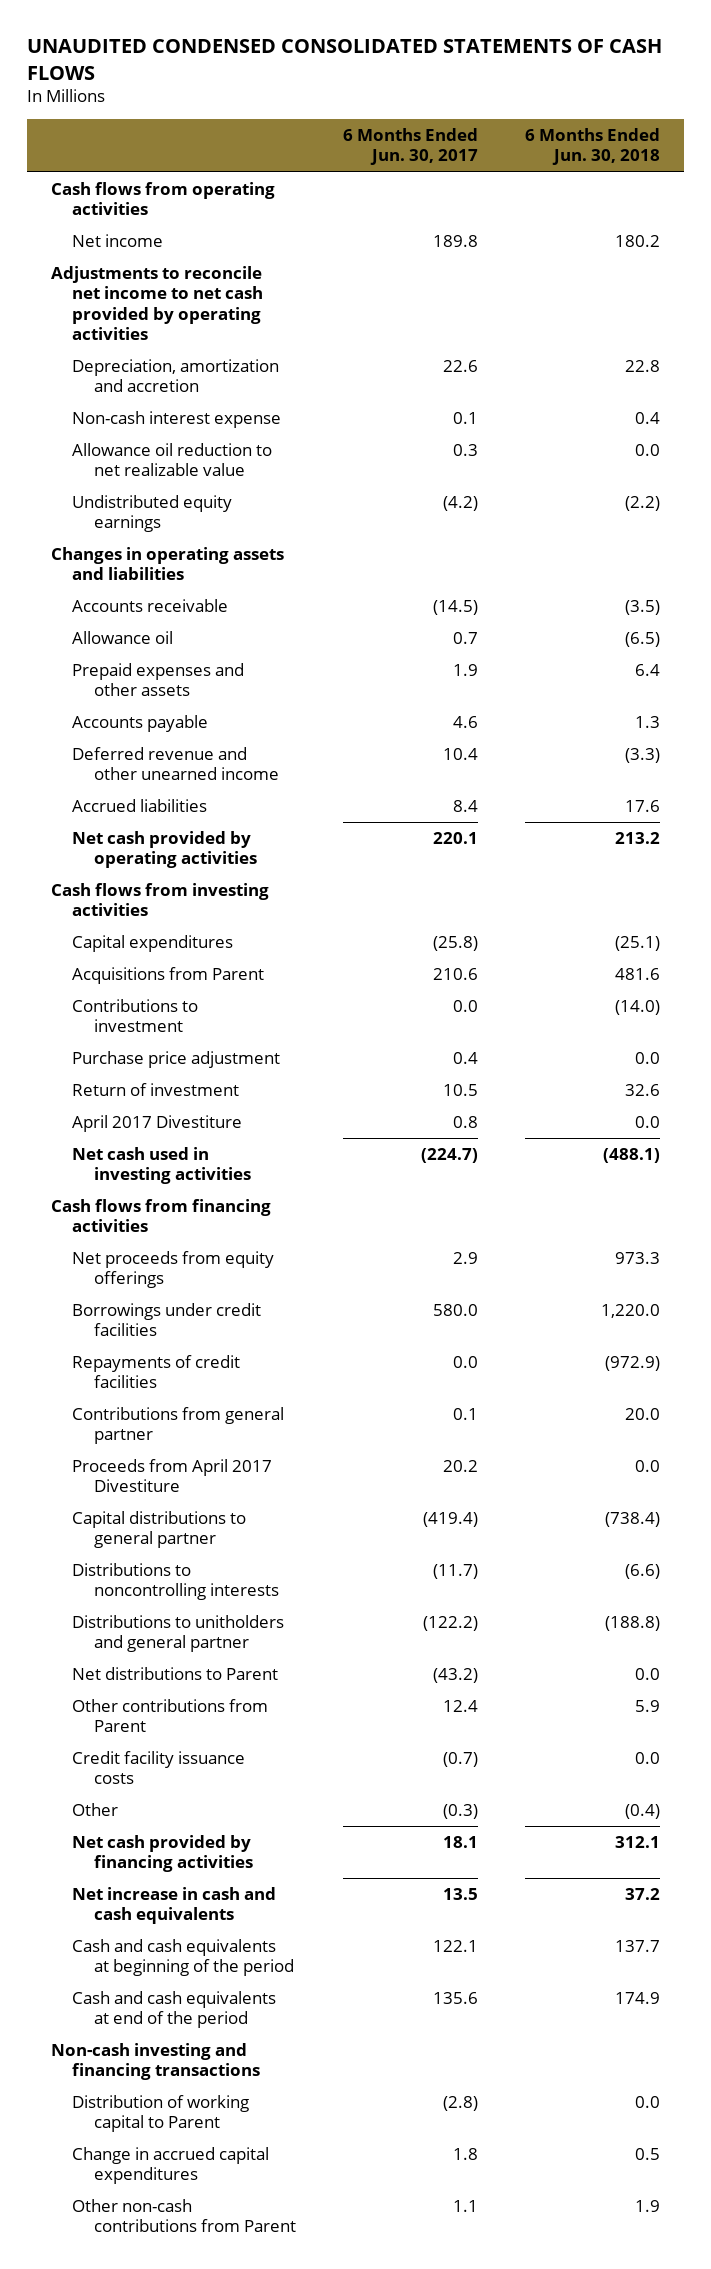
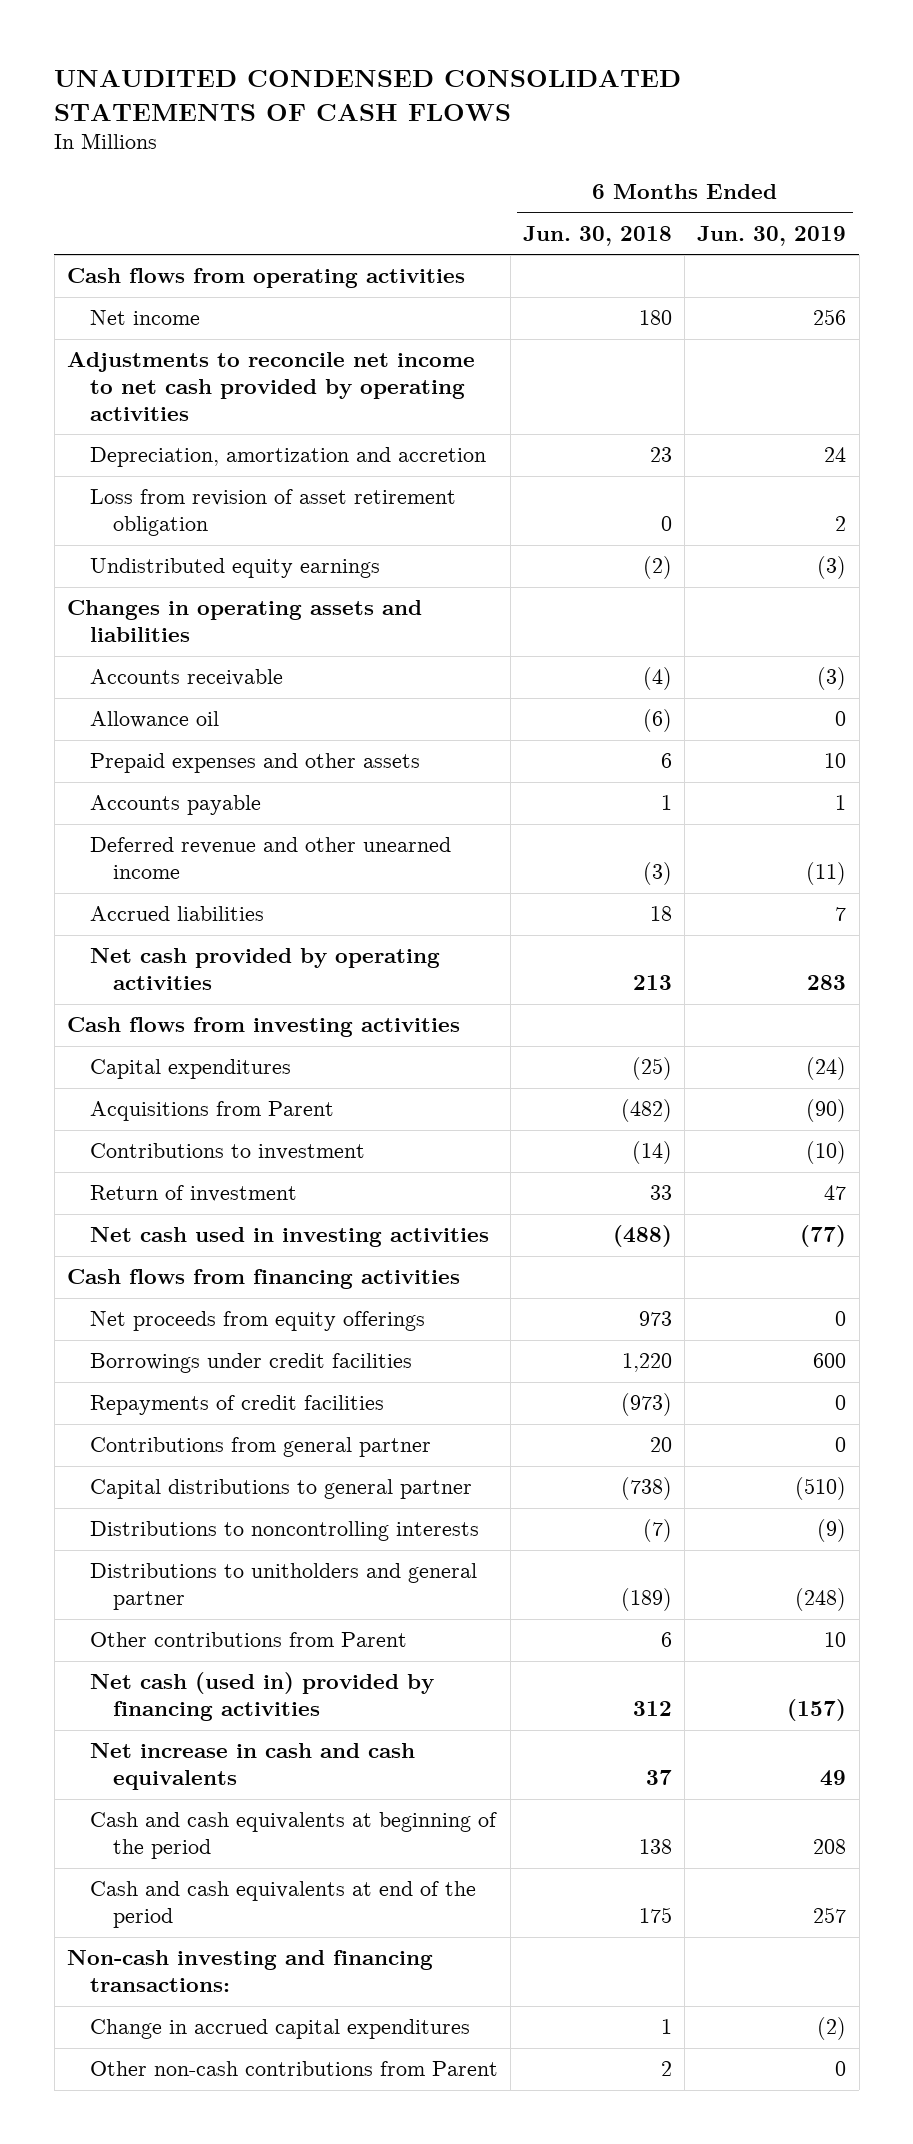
[343,128,479,166] 6 Months Ended Jun. 30, 2017 -> none
none -> [697,225,847,246] Jun. 30, 2019
[615,235,661,248] 180.2 -> [639,310,673,326] 180
[72,411,282,429] Non-cash interest expense -> none
[72,443,273,477] Allowance oil reduction to net realizable value -> none
[625,360,661,373] 22.8 -> [650,447,673,463] 23
none -> [90,489,457,537] Loss from revision of asset retirement obligation
[625,496,661,512] (2.2) -> [643,556,673,580] (2)
[625,600,661,616] (3.5) -> [643,667,673,691] (4)
[625,632,661,648] (6.5) -> [643,709,673,733] (6)
[635,664,661,677] 6.4 -> [661,753,673,769] 6
[635,716,661,729] 1.3 -> [661,795,673,811] 1
[625,748,661,764] (3.3) -> [643,862,673,886] (3)
[625,800,661,813] 17.6 -> [650,906,673,922] 18
[615,832,661,845] 213.2 -> [633,975,673,991] 213
[72,1051,281,1069] Purchase price adjustment -> none
[72,1115,243,1133] April 2017 Divestiture -> none
[615,936,661,952] (25.1) -> [632,1057,673,1081] (25)
[615,968,661,981] 481.6 -> [621,1099,673,1123] (482)
[615,1000,661,1016] (14.0) -> [632,1141,673,1165] (14)
[625,1084,661,1097] 32.6 -> [650,1185,673,1201] 33
[603,1148,661,1164] (488.1) -> [613,1225,673,1248] (488)
[72,1459,273,1493] Proceeds from April 2017 Divestiture -> none
[72,1667,279,1681] Net distributions to Parent -> none
[72,1751,246,1785] Credit facility issuance costs -> none
[72,1803,119,1817] Other -> none
[72,2095,250,2133] Distribution of working capital to Parent -> none
[615,1252,661,1265] 973.3 -> [639,1311,673,1327] 973
[601,1304,661,1319] 1,220.0 -> [622,1353,673,1373] 1,220
[605,1356,661,1372] (972.9) -> [621,1393,673,1417] (973)
[625,1408,661,1421] 20.0 -> [650,1437,673,1453] 20
[605,1512,661,1528] (738.4) -> [621,1477,673,1501] (738)
[625,1564,661,1580] (6.6) -> [643,1519,673,1543] (7)
[605,1616,661,1632] (188.8) -> [621,1588,673,1612] (189)
[635,1700,661,1713] 5.9 -> [661,1632,673,1648] 6
[72,1835,253,1873] Net cash provided by financing activities -> [90,1672,435,1722] Net cash (used in) provided by financing activities
[615,1836,661,1849] 312.1 -> [633,1701,673,1717] 312
[625,1888,661,1901] 37.2 -> [646,1770,673,1786] 37
[615,1940,661,1953] 137.7 -> [639,1839,673,1855] 138
[615,1992,661,2005] 174.9 -> [639,1907,673,1924] 175
[50,2043,261,2081] Non-cash investing and financing transactions -> [66,1950,433,1993] Non-cash investing and financing transactions:
[635,2148,661,2161] 0.5 -> [661,2019,673,2035] 1
[635,2200,661,2213] 1.9 -> [661,2061,673,2077] 2

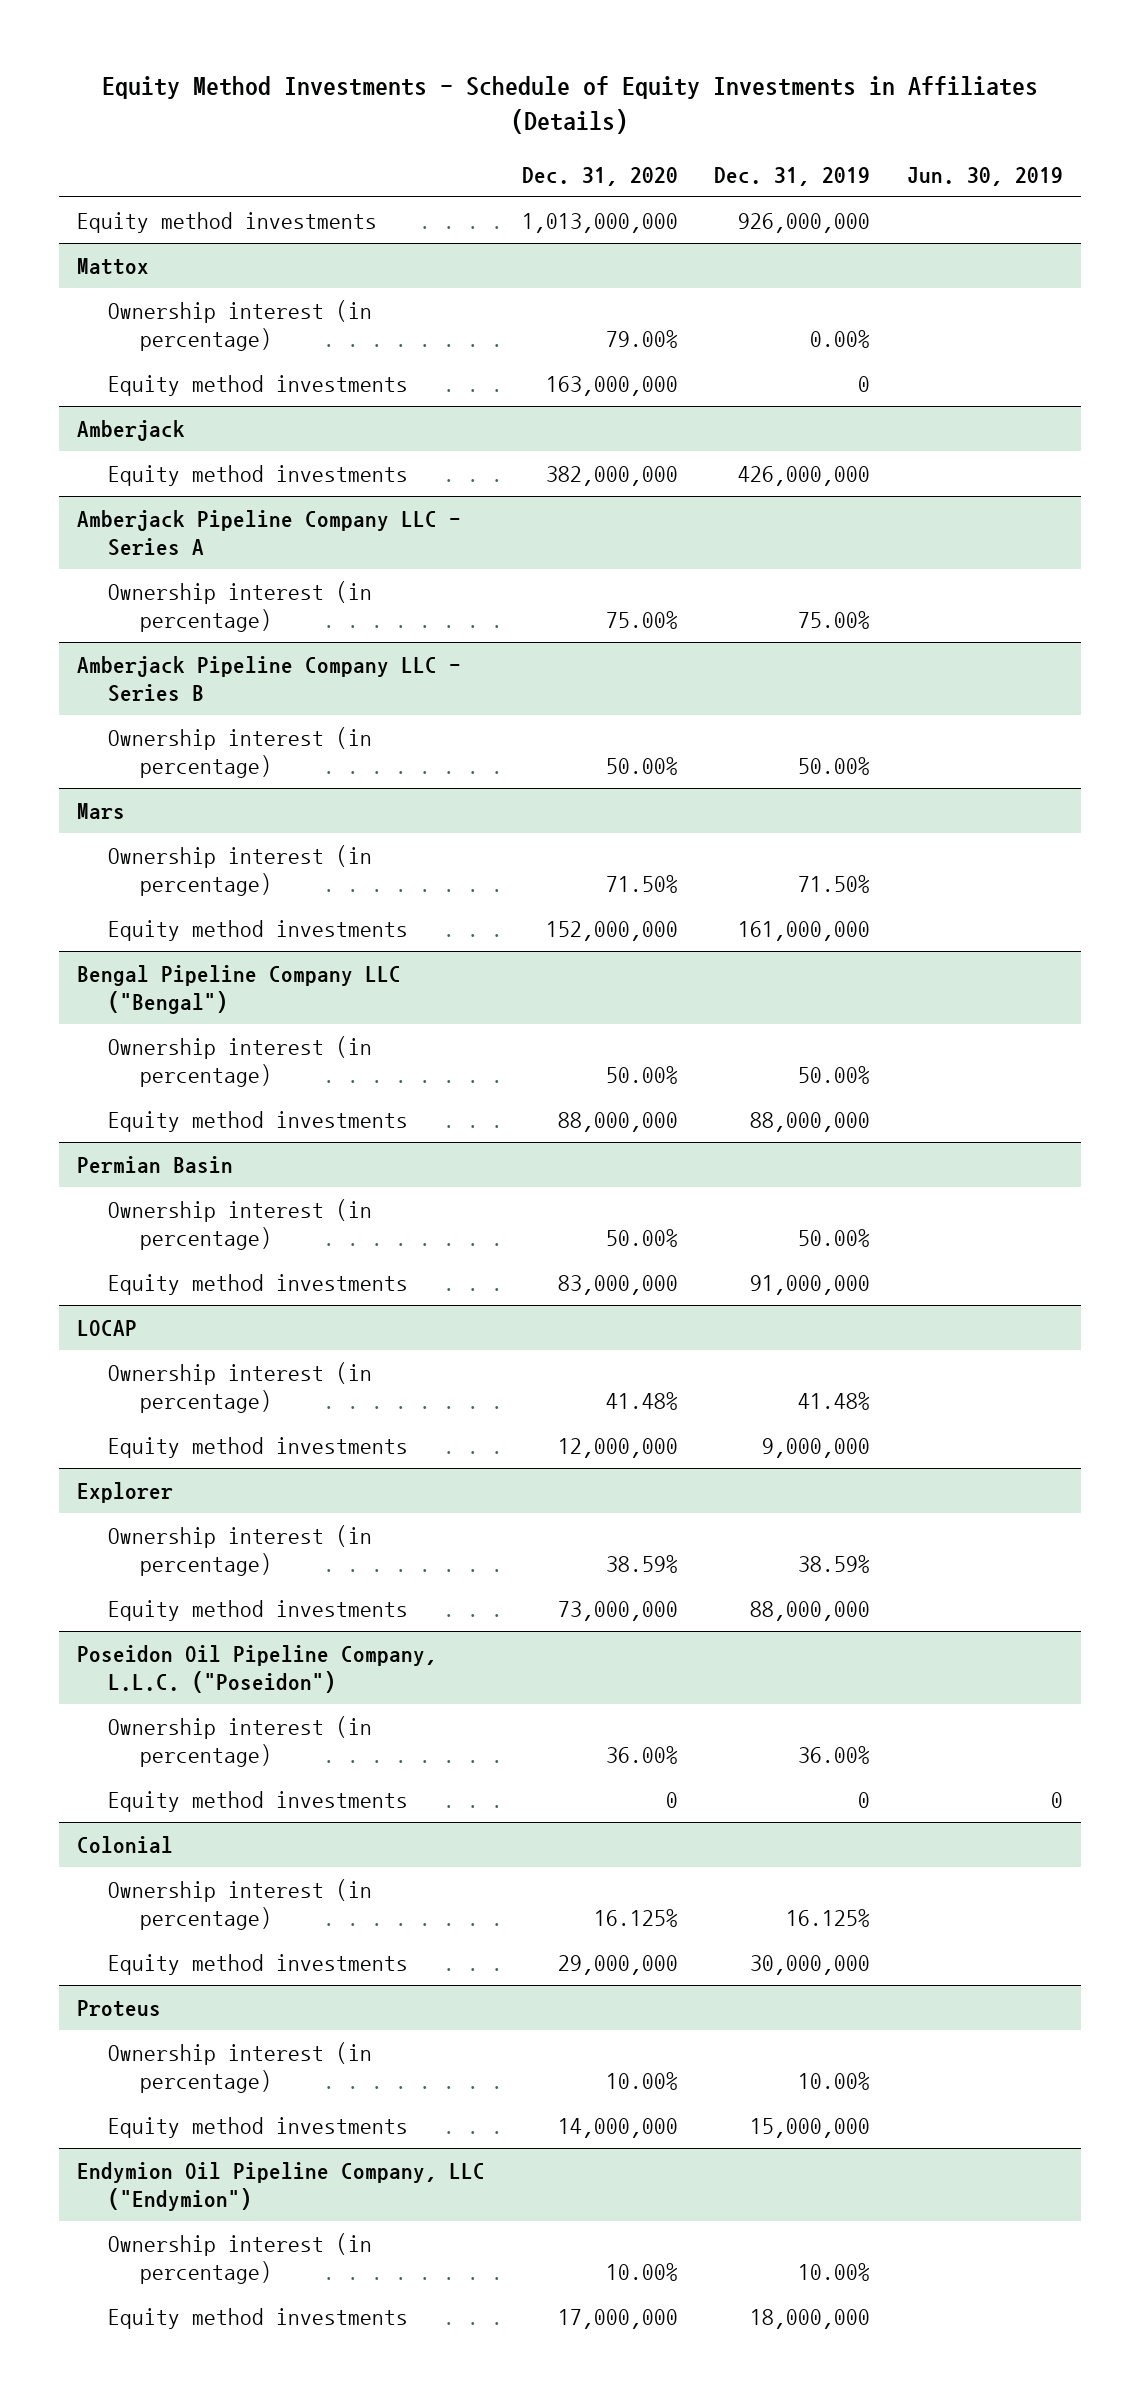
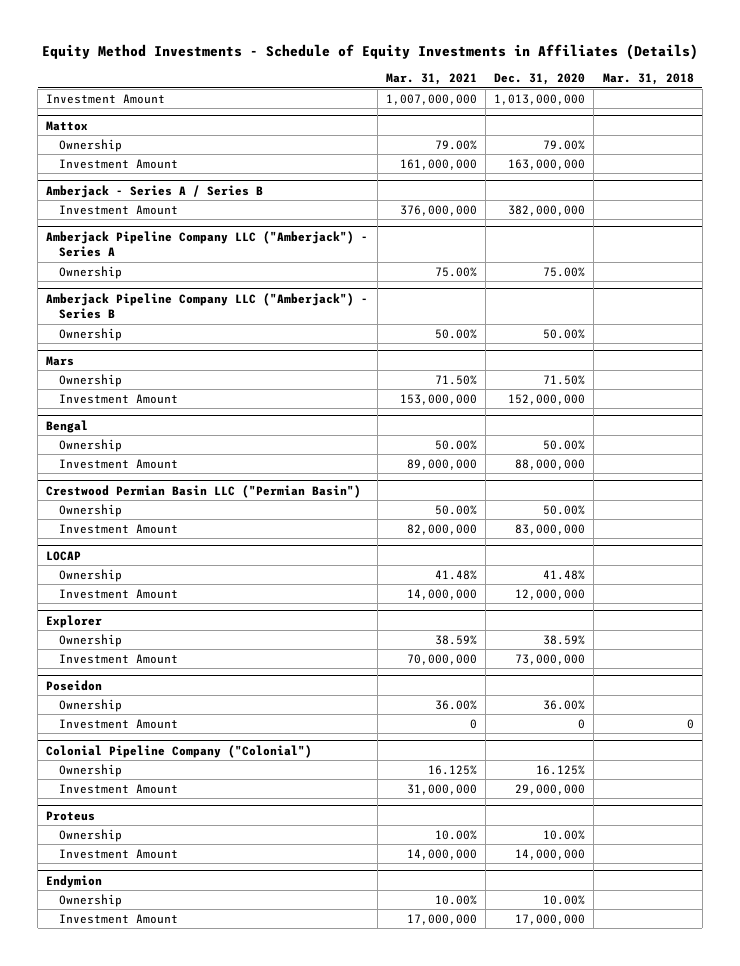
[714,166,871,186] Dec. 31, 2019 -> none
[907,166,1064,186] Jun. 30, 2019 -> none
none -> [385,73,477,86] Mar. 31, 2021
none -> [602,73,694,86] Mar. 31, 2018
[76,211,377,233] Equity method investments -> [46,93,166,104] Investment Amount
[108,299,373,352] Ownership interest (in percentage) -> [59,138,123,152] Ownership
[108,374,409,396] Equity method investments -> [59,158,179,169] Investment Amount
[76,419,185,441] Amberjack -> [46,184,264,198] Amberjack - Series A / Series B
[108,464,409,486] Equity method investments -> [59,204,179,215] Investment Amount
[76,509,461,557] Amberjack Pipeline Company LLC - Series A -> [46,230,369,258] Amberjack Pipeline Company LLC ("Amberjack") - Series A
[108,580,373,633] Ownership interest (in percentage) -> [59,265,123,279] Ownership
[76,655,461,703] Amberjack Pipeline Company LLC - Series B -> [46,292,369,320] Amberjack Pipeline Company LLC ("Amberjack") - Series B
[108,726,373,779] Ownership interest (in percentage) -> [59,327,123,341] Ownership
[108,844,373,897] Ownership interest (in percentage) -> [59,373,123,387] Ownership
[108,919,409,941] Equity method investments -> [59,393,179,404] Investment Amount
[76,964,401,1015] Bengal Pipeline Company LLC ("Bengal") -> [46,419,89,433] Bengal
[108,1035,373,1088] Ownership interest (in percentage) -> [59,438,123,452] Ownership
[108,1110,409,1132] Equity method investments -> [59,458,179,469] Investment Amount
[76,1155,233,1173] Permian Basin -> [46,484,362,498] Crestwood Permian Basin LLC ("Permian Basin")
[108,1198,373,1251] Ownership interest (in percentage) -> [59,503,123,517] Ownership
[108,1273,409,1295] Equity method investments -> [59,523,179,534] Investment Amount
[108,1361,373,1414] Ownership interest (in percentage) -> [59,568,123,582] Ownership
[108,1436,409,1458] Equity method investments -> [59,588,179,599] Investment Amount
[108,1524,373,1577] Ownership interest (in percentage) -> [59,633,123,647] Ownership
[108,1599,409,1621] Equity method investments -> [59,653,179,664] Investment Amount
[76,1644,437,1694] Poseidon Oil Pipeline Company, L.L.C. ("Poseidon") -> [46,679,103,691] Poseidon
[108,1715,373,1768] Ownership interest (in percentage) -> [59,698,123,712] Ownership
[108,1790,409,1812] Equity method investments -> [59,718,179,729] Investment Amount
[76,1835,173,1853] Colonial -> [46,744,313,758] Colonial Pipeline Company ("Colonial")
[108,1878,373,1931] Ownership interest (in percentage) -> [59,763,123,777] Ownership
[108,1953,409,1975] Equity method investments -> [59,783,179,794] Investment Amount
[108,2041,373,2094] Ownership interest (in percentage) -> [59,828,123,842] Ownership
[108,2116,409,2138] Equity method investments -> [59,848,179,859] Investment Amount
[76,2161,485,2212] Endymion Oil Pipeline Company, LLC ("Endymion") -> [46,874,103,888] Endymion
[108,2232,373,2285] Ownership interest (in percentage) -> [59,893,123,907] Ownership
[108,2307,409,2329] Equity method investments -> [59,913,179,924] Investment Amount

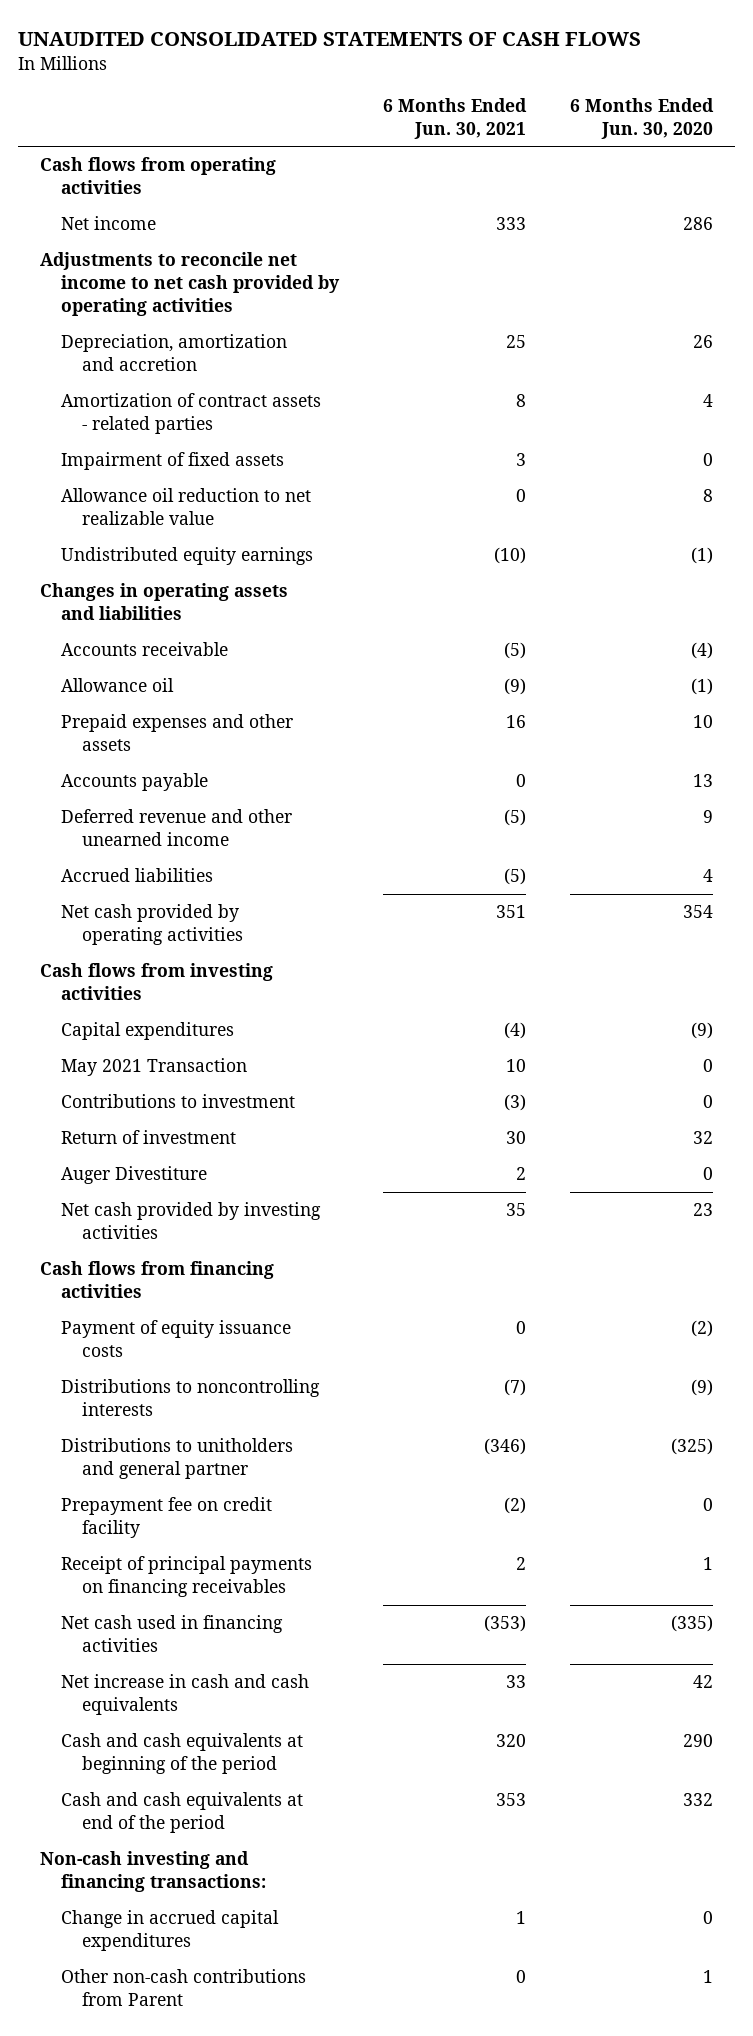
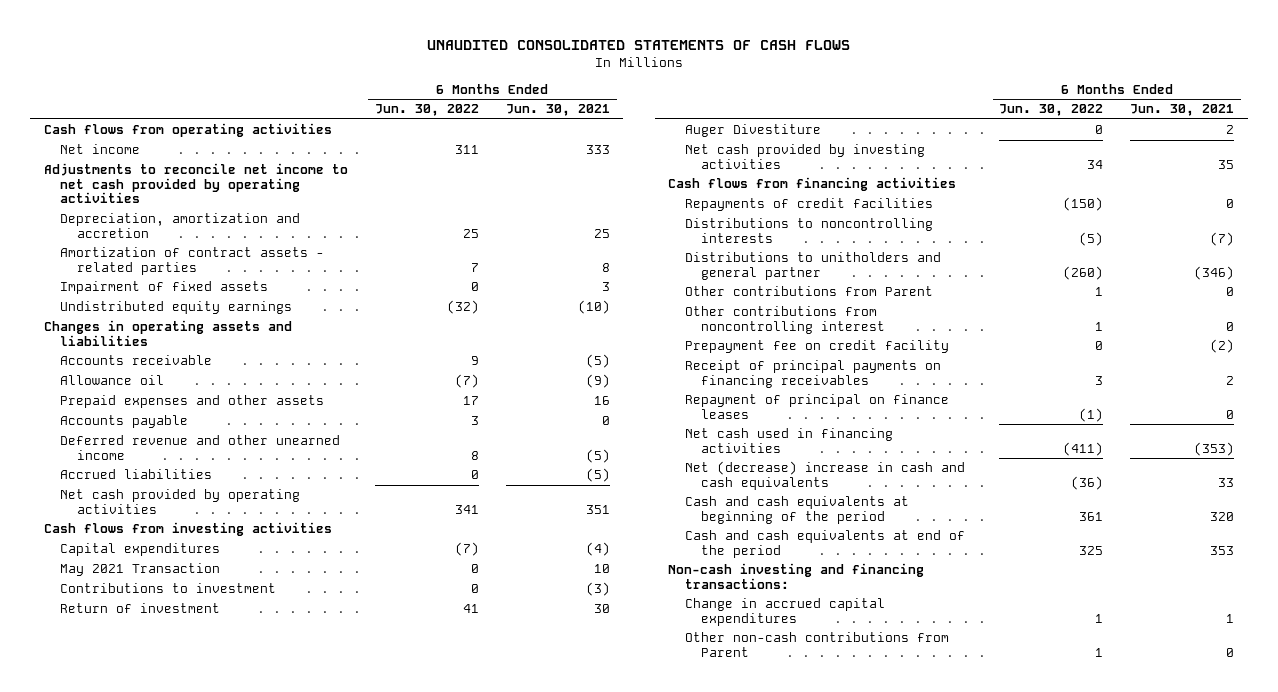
[569,97,714,139] 6 Months Ended Jun. 30, 2020 -> none
none -> [374,104,479,117] Jun. 30, 2022
[60,488,311,526] Allowance oil reduction to net realizable value -> none
[60,1320,291,1358] Payment of equity issuance costs -> none
none -> [684,198,933,212] Repayments of credit facilities
none -> [684,286,933,297] Other contributions from Parent
none -> [684,306,886,334] Other contributions from noncontrolling interest
none -> [684,394,949,419] Repayment of principal on finance leases
[60,1674,309,1716] Net increase in cash and cash equivalents -> [684,461,965,490] Net (decrease) increase in cash and cash equivalents

